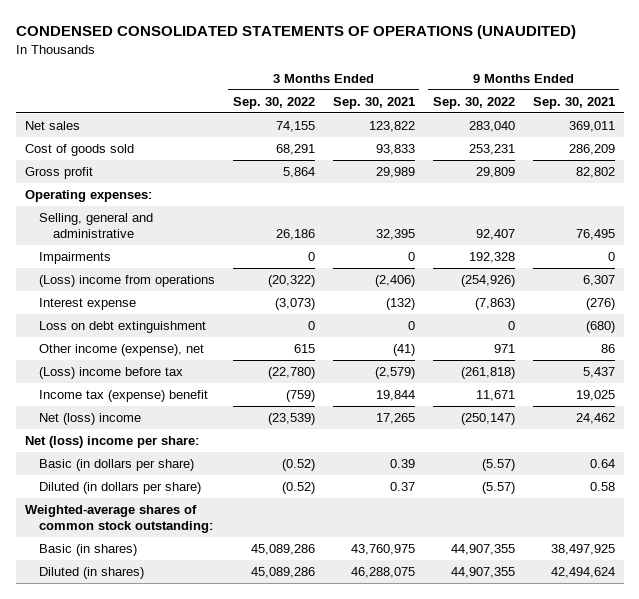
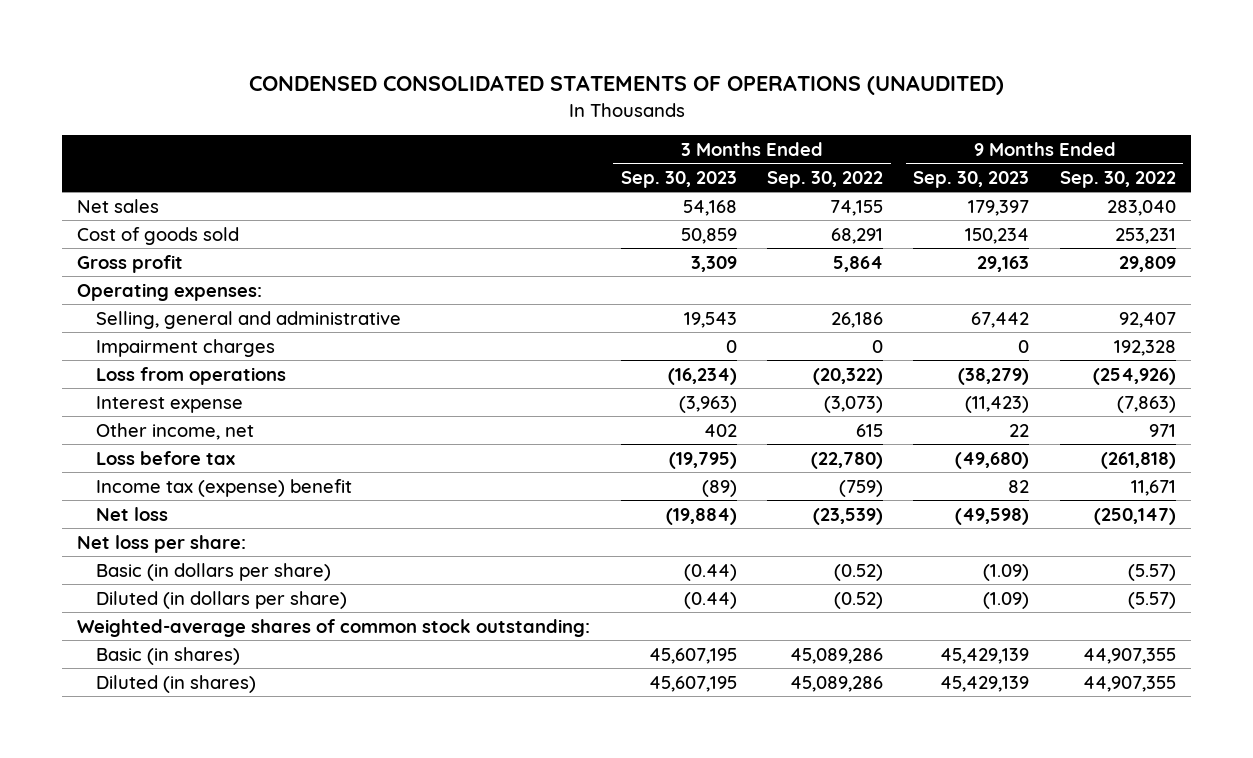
[332,96,415,109] Sep. 30, 2021 -> none
[532,96,615,109] Sep. 30, 2021 -> none
none -> [620,171,737,189] Sep. 30, 2023
none -> [913,171,1030,189] Sep. 30, 2023
[38,252,111,265] Impairments -> [95,338,275,357] Impairment charges
[38,275,215,288] (Loss) income from operations -> [95,366,286,385] Loss from operations
[38,321,206,334] Loss on debt extinguishment -> none
[38,344,204,357] Other income (expense), net -> [95,422,254,440] Other income, net
[38,367,183,380] (Loss) income before tax -> [95,450,235,465] Loss before tax
[38,413,141,426] Net (loss) income -> [95,506,168,521] Net loss
[24,436,199,449] Net (loss) income per share: -> [77,534,247,553] Net loss per share:

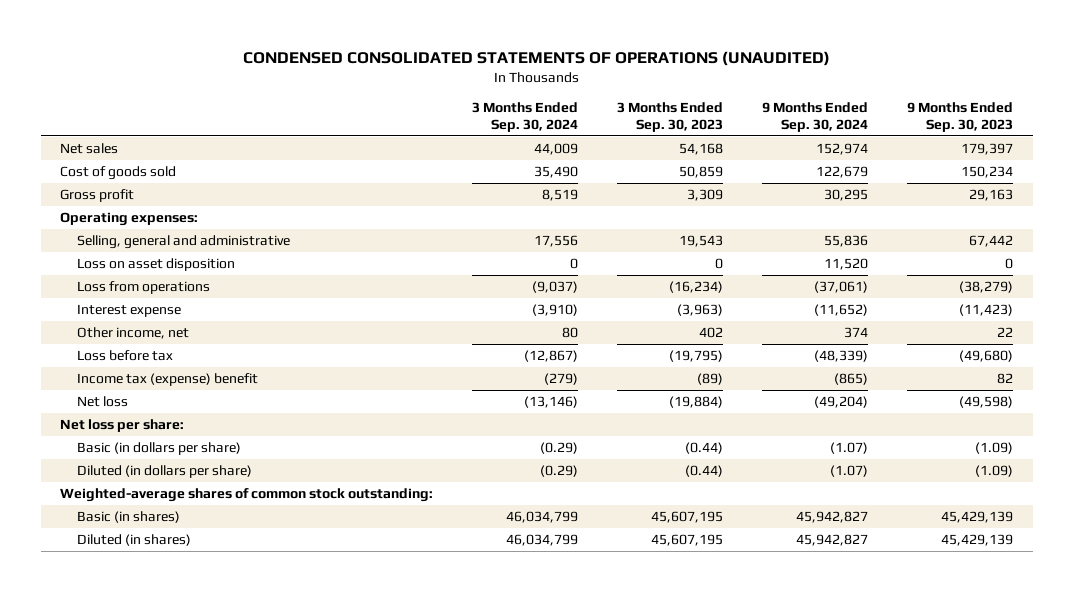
[767,171,884,189] Sep. 30, 2022 -> none
[1059,171,1176,189] Sep. 30, 2022 -> none
none -> [472,102,579,132] 3 Months Ended Sep. 30, 2024
none -> [762,102,869,132] 9 Months Ended Sep. 30, 2024
[95,338,275,357] Impairment charges -> none
none -> [77,258,236,272] Loss on asset disposition

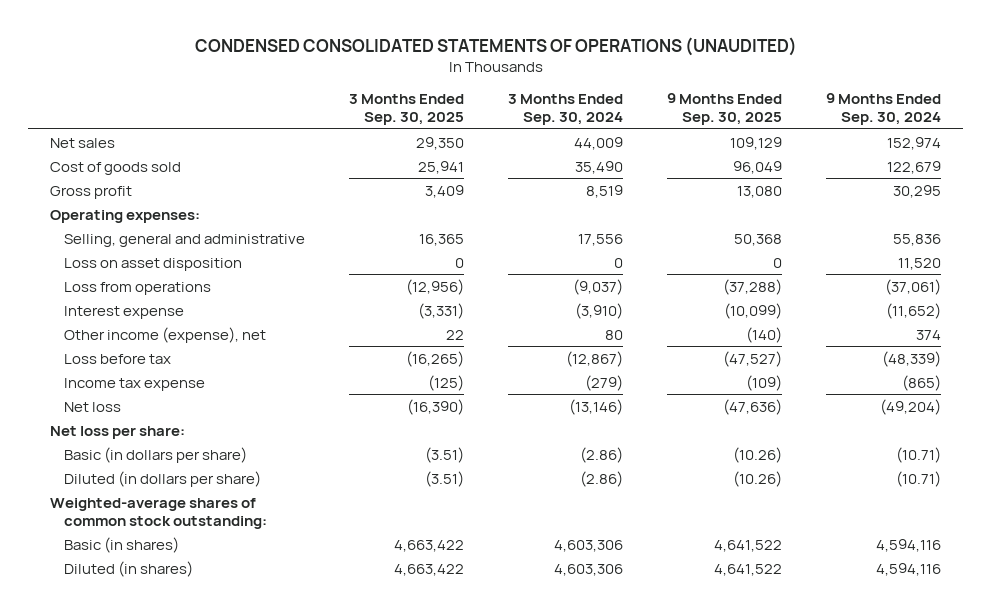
[617,102,724,132] 3 Months Ended Sep. 30, 2023 -> none
[907,102,1014,132] 9 Months Ended Sep. 30, 2023 -> none
none -> [349,94,465,126] 3 Months Ended Sep. 30, 2025
none -> [667,93,783,126] 9 Months Ended Sep. 30, 2025
[77,327,190,340] Other income, net -> [64,326,267,343] Other income (expense), net
[77,373,259,387] Income tax (expense) benefit -> [64,377,206,391] Income tax expense
[540,442,579,455] (0.29) -> [580,446,624,463] (2.86)
[830,442,869,455] (1.07) -> [896,446,942,463] (10.71)
[540,465,579,478] (0.29) -> [580,470,624,487] (2.86)
[830,465,869,478] (1.07) -> [896,470,942,487] (10.71)
[506,511,579,524] 46,034,799 -> [554,539,624,552] 4,603,306
[796,511,869,524] 45,942,827 -> [876,538,942,552] 4,594,116
[506,534,579,547] 46,034,799 -> [554,563,624,576] 4,603,306
[796,534,869,547] 45,942,827 -> [876,562,942,576] 4,594,116

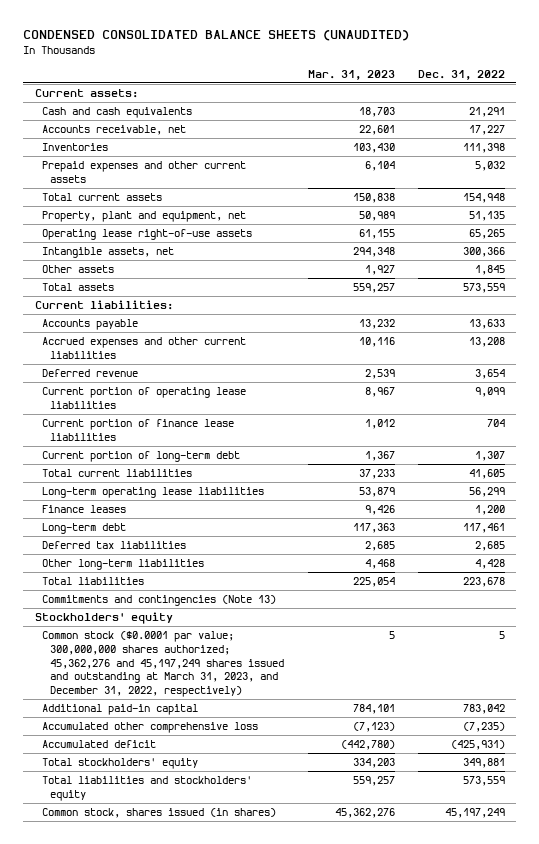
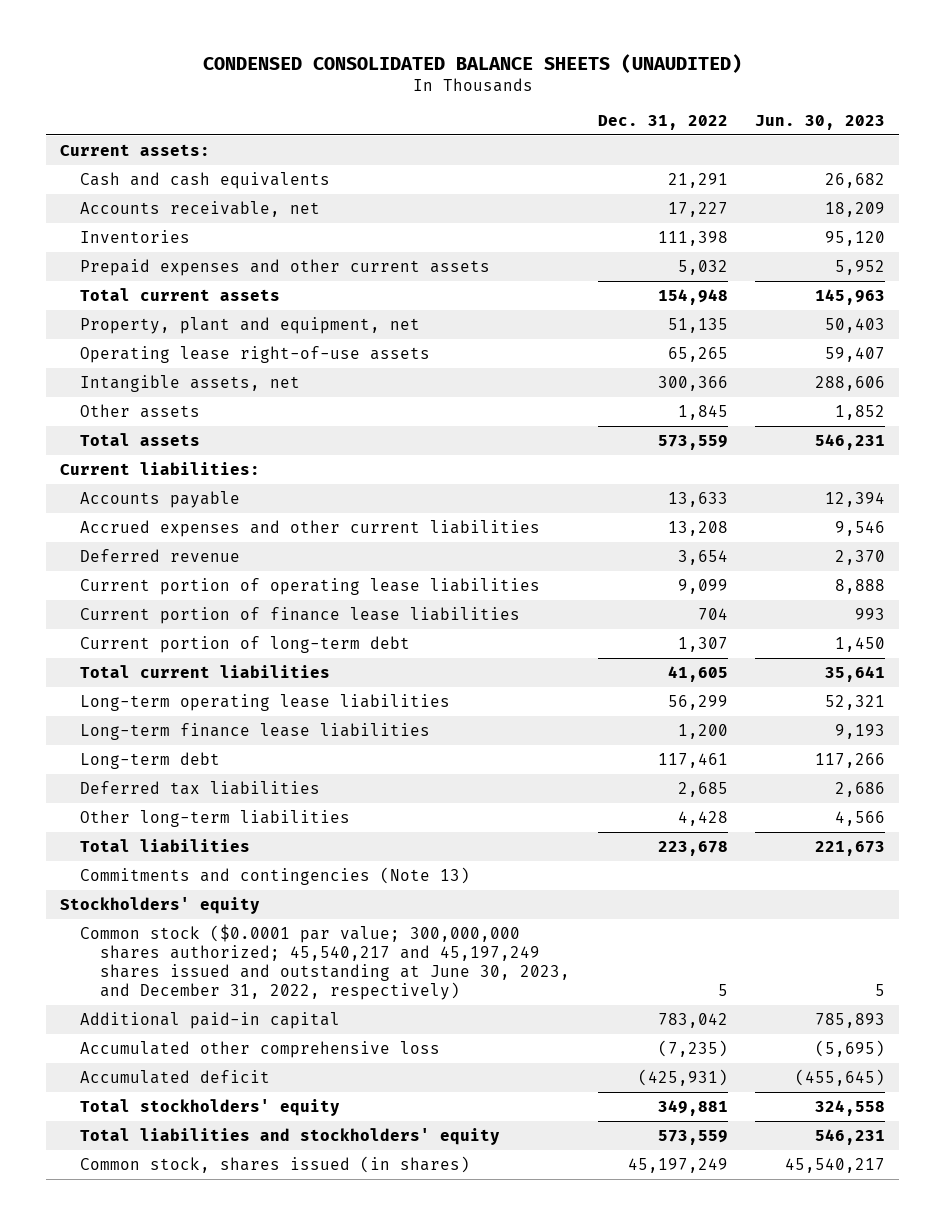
[307,69,395,80] Mar. 31, 2023 -> none
none -> [755,115,886,131] Jun. 30, 2023
[42,505,127,514] Finance leases -> [79,722,430,740] Long-term finance lease liabilities
[42,631,285,697] Common stock ($0.0001 par value; 300,000,000 shares authorized; 45,362,276 and 45,197,249 shares issued and outstanding at March 31, 2023, and December 31, 2022, respectively) -> [79,923,570,1000] Common stock ($0.0001 par value; 300,000,000 shares authorized; 45,540,217 and 45,197,249 shares issued and outstanding at June 30, 2023, and December 31, 2022, respectively)

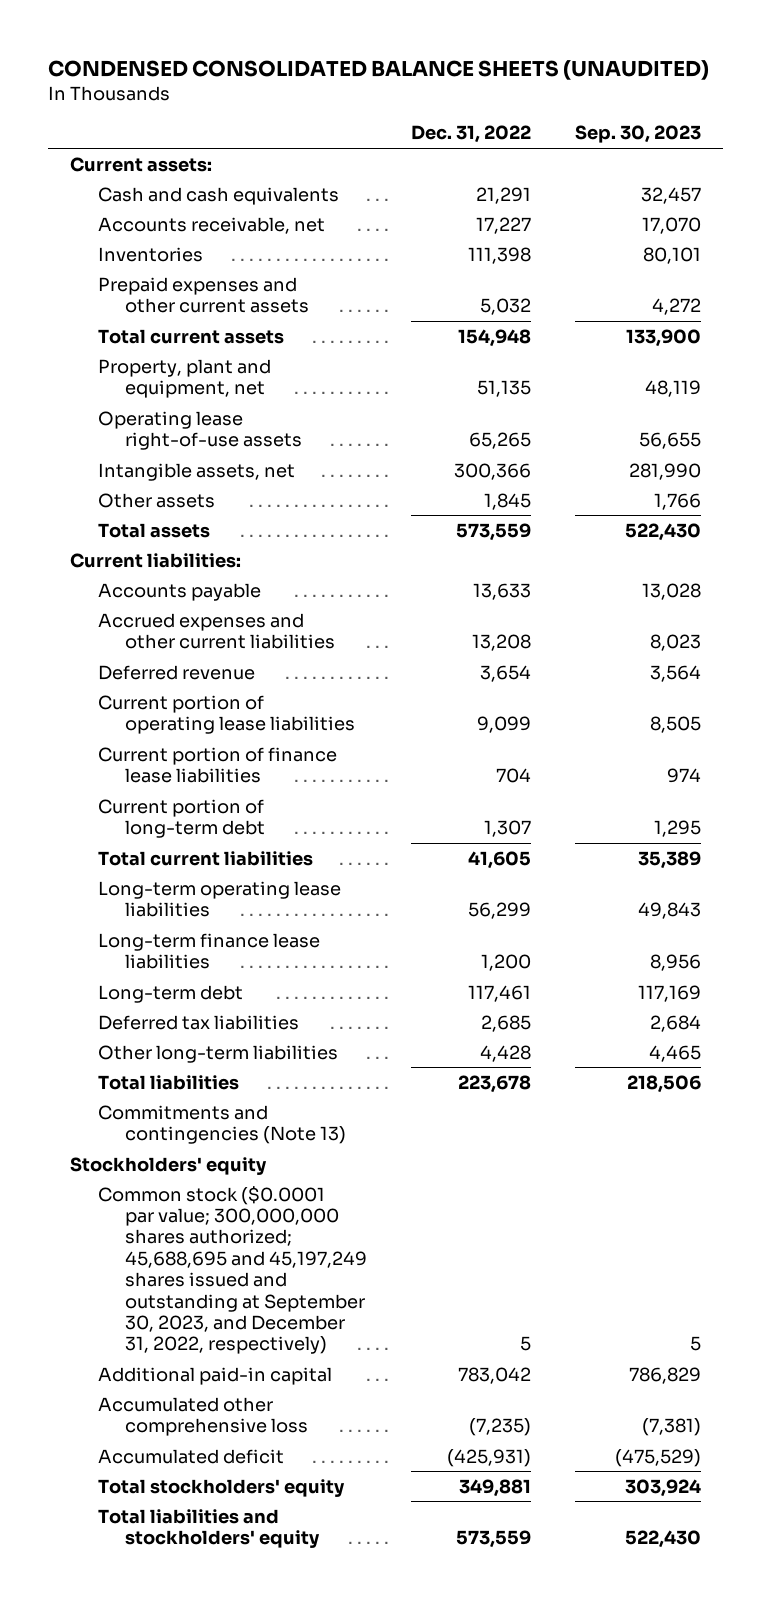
[755,115,886,131] Jun. 30, 2023 -> none
none -> [575,125,702,144] Sep. 30, 2023
[79,923,570,1000] Common stock ($0.0001 par value; 300,000,000 shares authorized; 45,540,217 and 45,197,249 shares issued and outstanding at June 30, 2023, and December 31, 2022, respectively) -> [97,1185,367,1355] Common stock ($0.0001 par value; 300,000,000 shares authorized; 45,688,695 and 45,197,249 shares issued and outstanding at September 30, 2023, and December 31, 2022, respectively)
[79,1155,470,1173] Common stock, shares issued (in shares) -> none

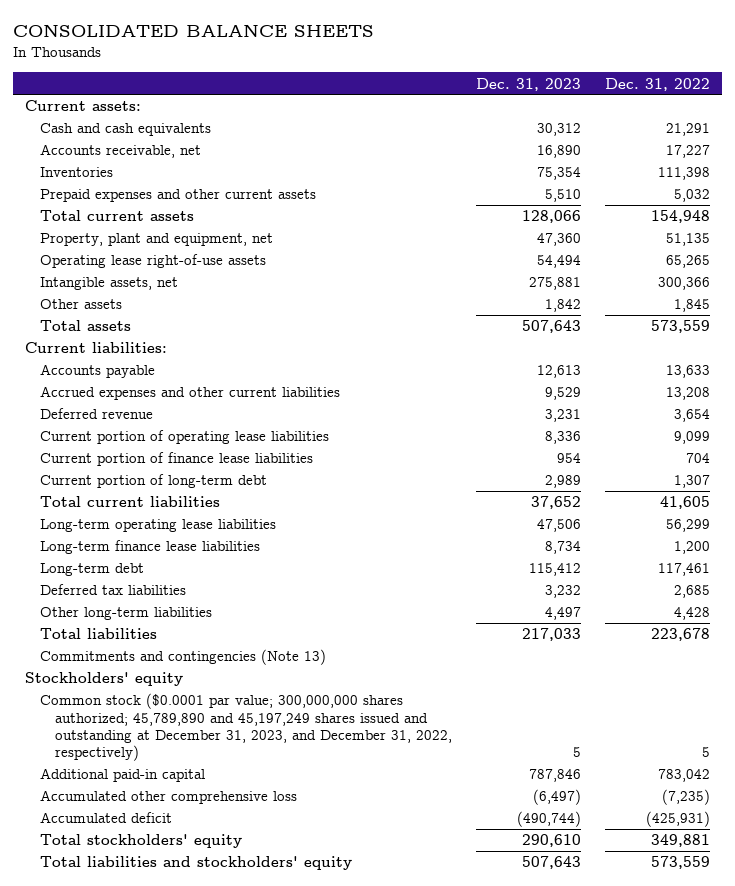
[48,59,710,80] CONDENSED CONSOLIDATED BALANCE SHEETS (UNAUDITED) -> [13,23,375,37] CONSOLIDATED BALANCE SHEETS
[575,125,702,144] Sep. 30, 2023 -> none
none -> [475,77,581,91] Dec. 31, 2023
[97,1185,367,1355] Common stock ($0.0001 par value; 300,000,000 shares authorized; 45,688,695 and 45,197,249 shares issued and outstanding at September 30, 2023, and December 31, 2022, respectively) -> [40,693,452,762] Common stock ($0.0001 par value; 300,000,000 shares authorized; 45,789,890 and 45,197,249 shares issued and outstanding at December 31, 2023, and December 31, 2022, respectively)

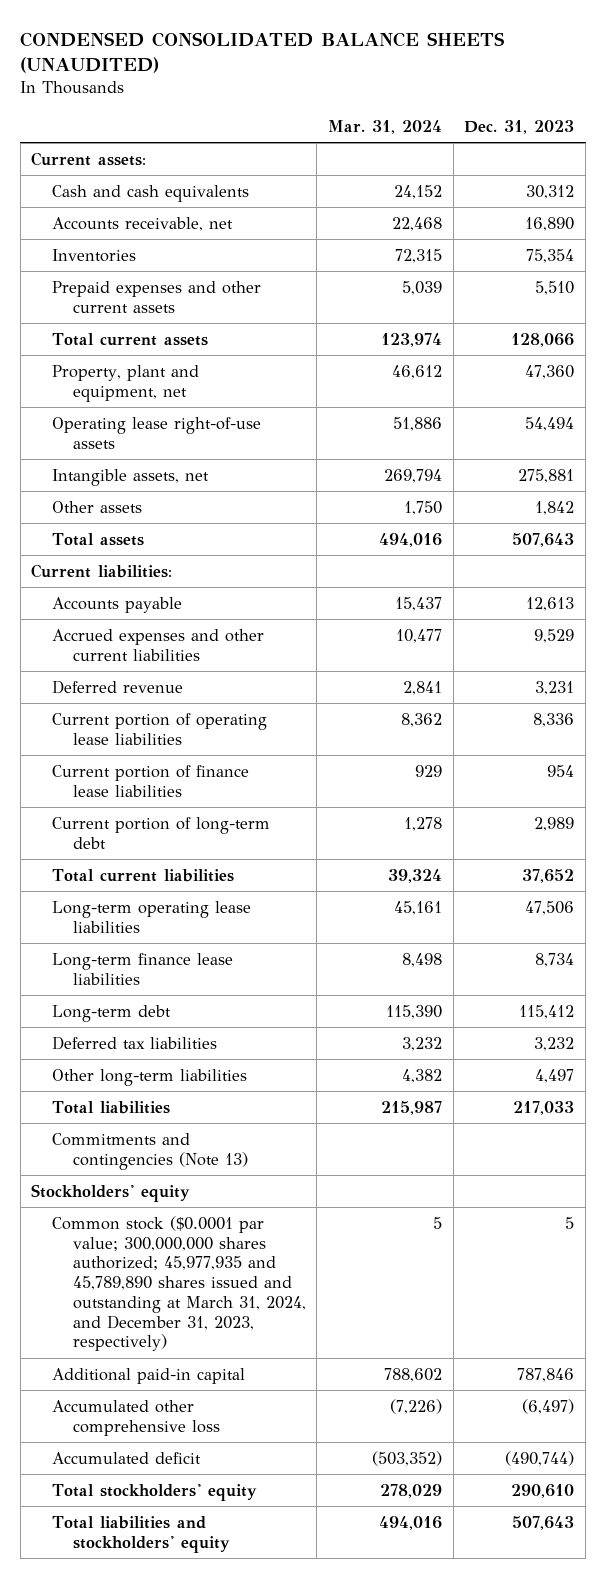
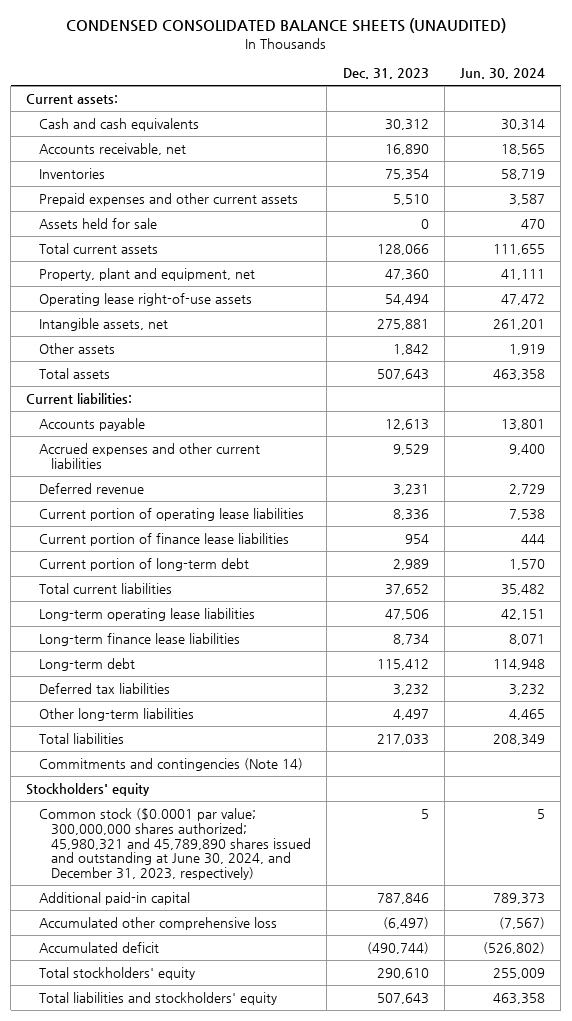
[328,119,443,134] Mar. 31, 2024 -> none
none -> [460,68,546,80] Jun. 30, 2024
none -> [38,217,157,229] Assets held for sale
[52,1132,248,1170] Commitments and contingencies (Note 13) -> [38,757,303,771] Commitments and contingencies (Note 14)
[52,1215,306,1352] Common stock ($0.0001 par value; 300,000,000 shares authorized; 45,977,935 and 45,789,890 shares issued and outstanding at March 31, 2024, and December 31, 2023, respectively) -> [38,807,312,881] Common stock ($0.0001 par value; 300,000,000 shares authorized; 45,980,321 and 45,789,890 shares issued and outstanding at June 30, 2024, and December 31, 2023, respectively)

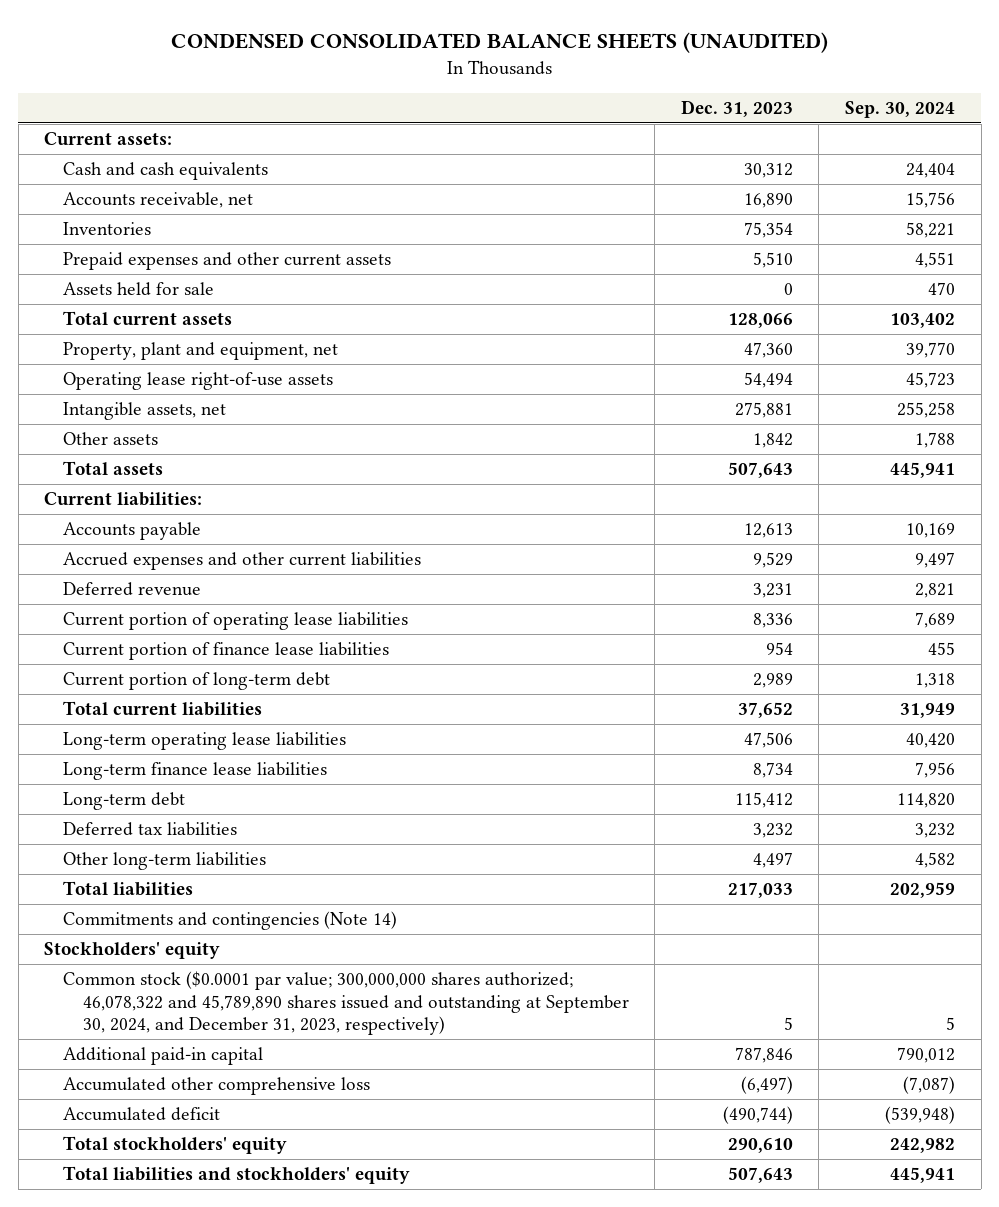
[460,68,546,80] Jun. 30, 2024 -> none
none -> [844,101,955,119] Sep. 30, 2024
[38,807,312,881] Common stock ($0.0001 par value; 300,000,000 shares authorized; 45,980,321 and 45,789,890 shares issued and outstanding at June 30, 2024, and December 31, 2023, respectively) -> [63,971,629,1035] Common stock ($0.0001 par value; 300,000,000 shares authorized; 46,078,322 and 45,789,890 shares issued and outstanding at September 30, 2024, and December 31, 2023, respectively)

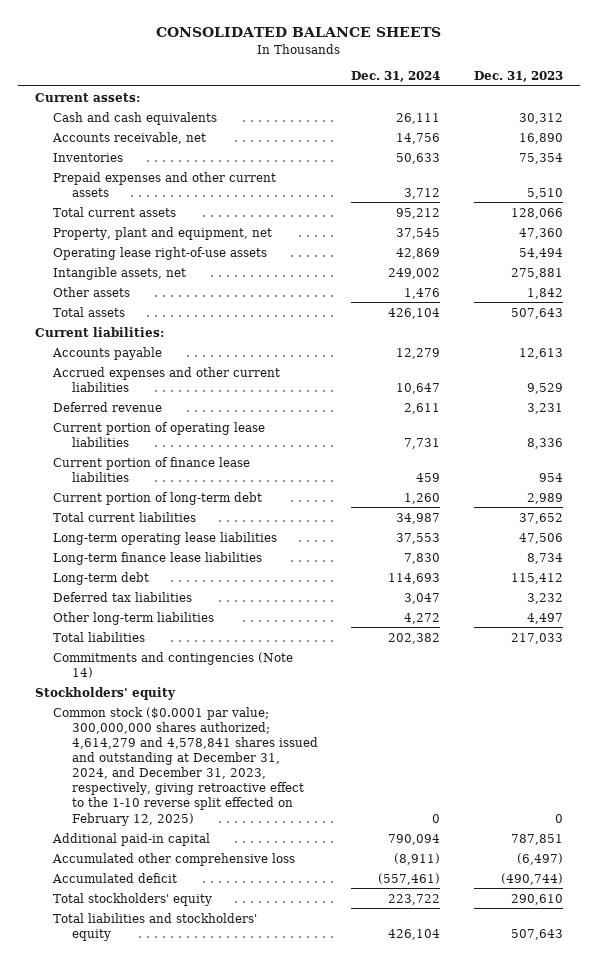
[170,31,828,53] CONDENSED CONSOLIDATED BALANCE SHEETS (UNAUDITED) -> [156,27,442,38] CONSOLIDATED BALANCE SHEETS
[844,101,955,119] Sep. 30, 2024 -> none
none -> [351,71,441,83] Dec. 31, 2024
[63,282,215,297] Assets held for sale -> none
[63,971,629,1035] Common stock ($0.0001 par value; 300,000,000 shares authorized; 46,078,322 and 45,789,890 shares issued and outstanding at September 30, 2024, and December 31, 2023, respectively) -> [53,706,318,826] Common stock ($0.0001 par value; 300,000,000 shares authorized; 4,614,279 and 4,578,841 shares issued and outstanding at December 31, 2024, and December 31, 2023, respectively, giving retroactive effect to the 1-10 reverse split effected on February 12, 2025)
[783,1016,793,1030] 5 -> [555,813,564,823] 0
[734,1047,793,1064] 787,846 -> [511,833,564,845] 787,851

